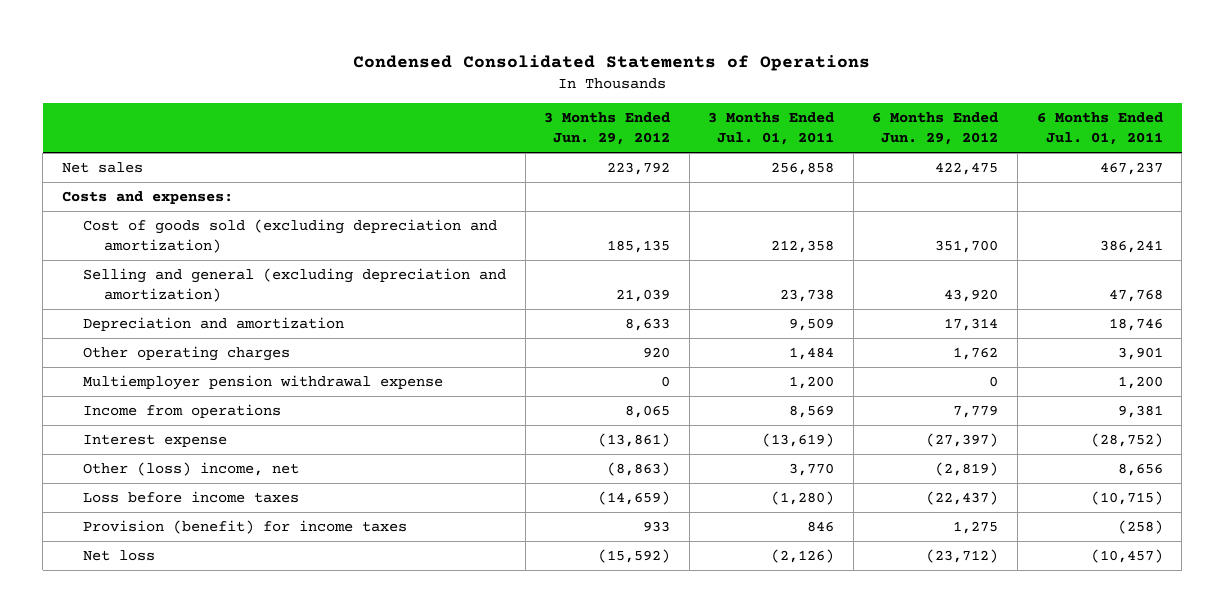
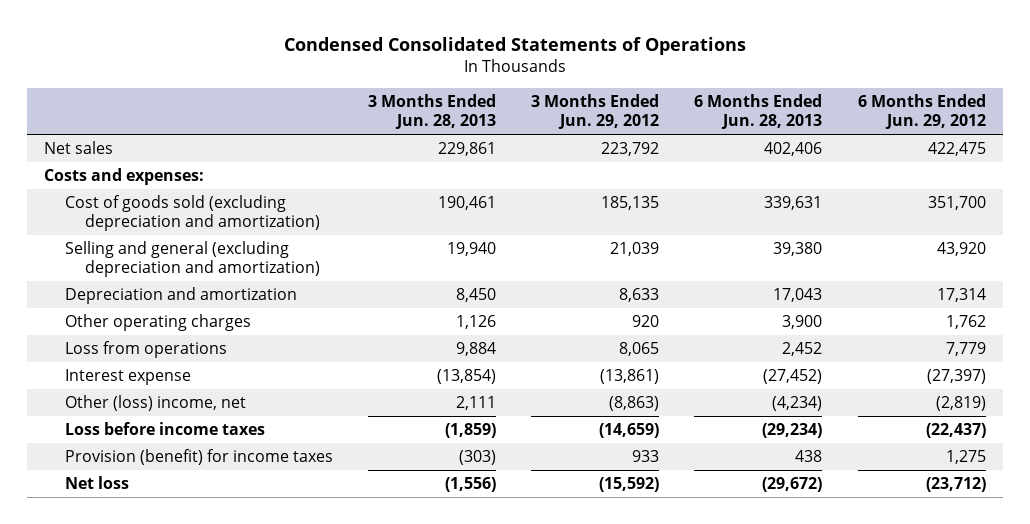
[708,112,835,145] 3 Months Ended Jul. 01, 2011 -> none
[1036,112,1163,145] 6 Months Ended Jul. 01, 2011 -> none
none -> [367,94,496,130] 3 Months Ended Jun. 28, 2013
none -> [694,94,823,130] 6 Months Ended Jun. 28, 2013
[83,375,444,391] Multiemployer pension withdrawal expense -> none
[83,404,282,419] Income from operations -> [64,341,227,359] Loss from operations

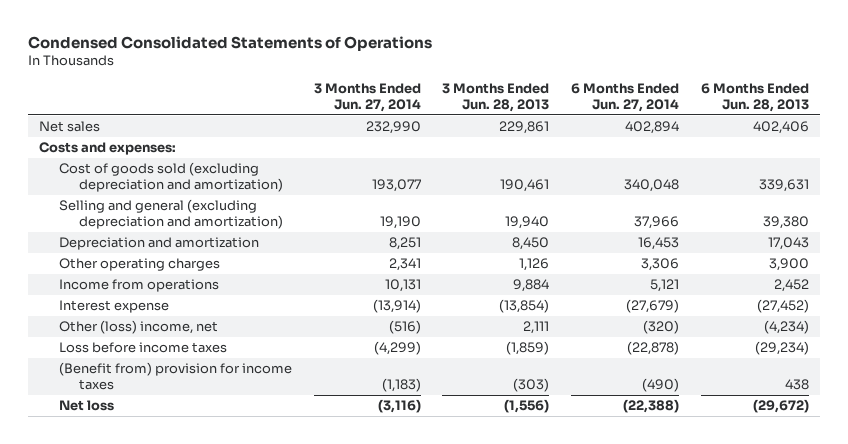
[531,94,660,130] 3 Months Ended Jun. 29, 2012 -> none
[857,94,986,130] 6 Months Ended Jun. 29, 2012 -> none
none -> [313,83,421,112] 3 Months Ended Jun. 27, 2014
none -> [571,83,680,112] 6 Months Ended Jun. 27, 2014
[64,341,227,359] Loss from operations -> [58,279,219,293] Income from operations
[64,449,333,466] Provision (benefit) for income taxes -> [58,362,292,390] (Benefit from) provision for income taxes

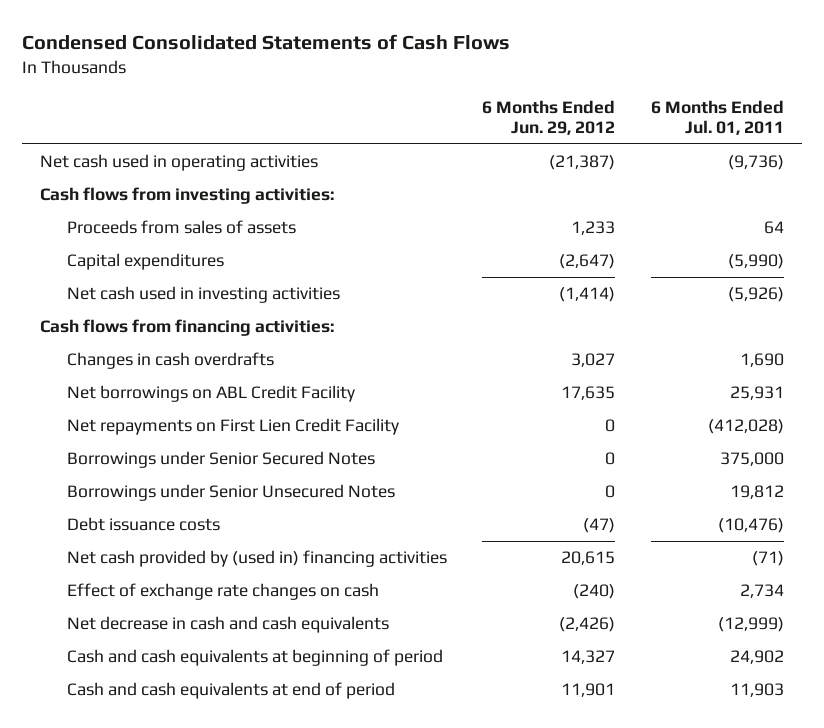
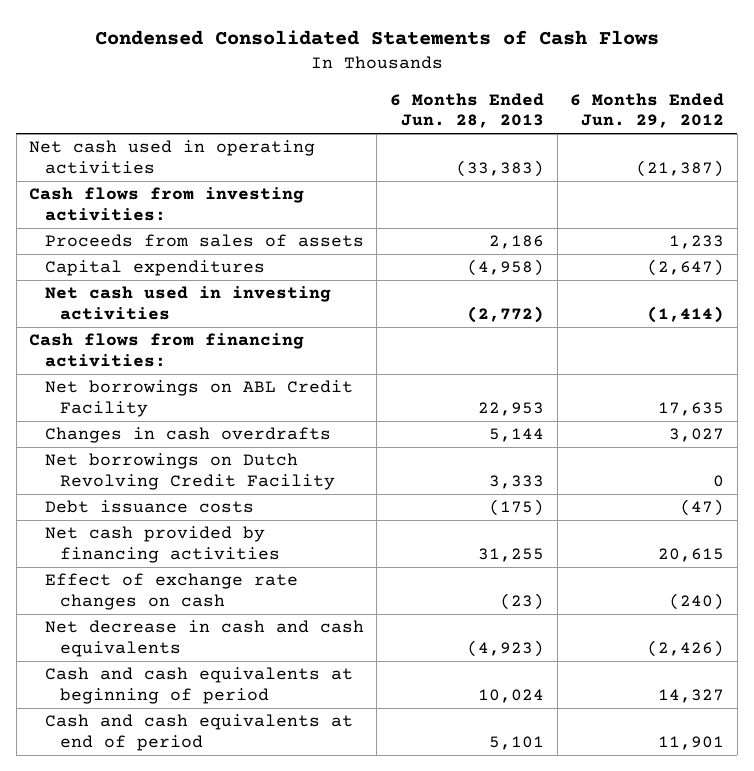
[650,99,784,135] 6 Months Ended Jul. 01, 2011 -> none
none -> [390,92,545,129] 6 Months Ended Jun. 28, 2013
[66,418,399,436] Net repayments on First Lien Credit Facility -> none
[66,451,375,469] Borrowings under Senior Secured Notes -> none
[66,484,395,502] Borrowings under Senior Unsecured Notes -> none
[66,352,274,370] Changes in cash overdrafts -> [44,427,331,444] Changes in cash overdrafts
none -> [44,453,336,491] Net borrowings on Dutch Revolving Credit Facility
[66,550,447,568] Net cash provided by (used in) financing activities -> [44,526,281,564] Net cash provided by financing activities

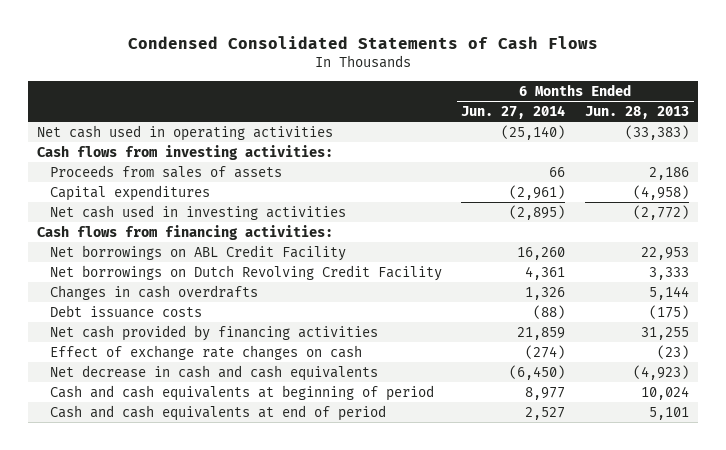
[570,92,725,129] 6 Months Ended Jun. 29, 2012 -> none
none -> [461,104,566,119] Jun. 27, 2014
[44,427,331,444] Changes in cash overdrafts -> [50,284,259,300] Changes in cash overdrafts

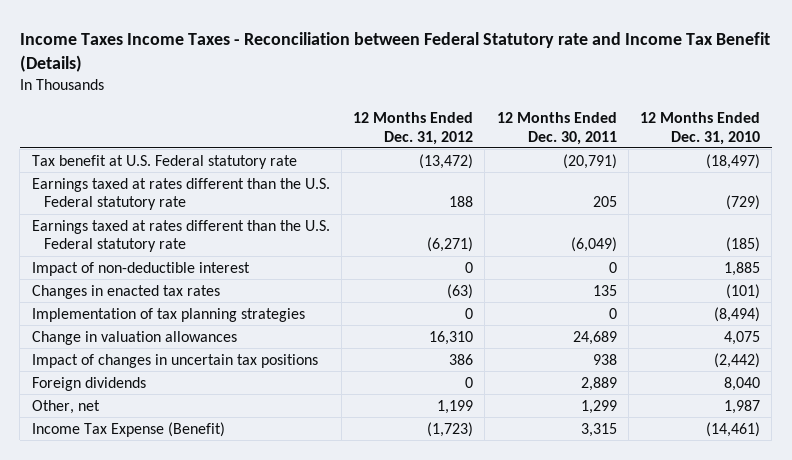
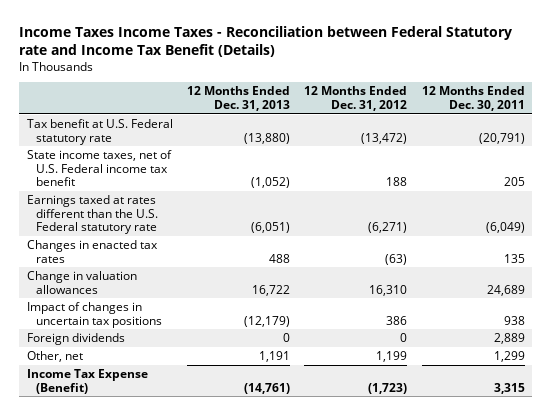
[639,111,760,145] 12 Months Ended Dec. 31, 2010 -> none
none -> [186,86,290,112] 12 Months Ended Dec. 31, 2013
[31,177,330,211] Earnings taxed at rates different than the U.S. Federal statutory rate -> [26,150,172,187] State income taxes, net of U.S. Federal income tax benefit
[31,261,250,276] Impact of non-deductible interest -> none
[31,307,305,322] Implementation of tax planning strategies -> none

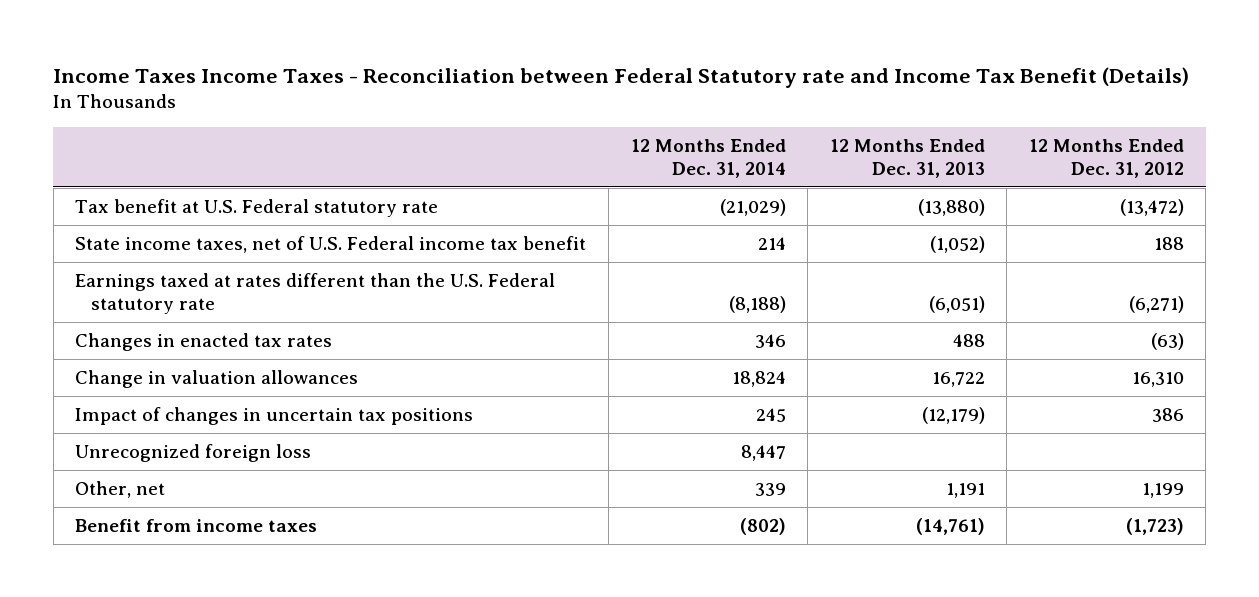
[421,86,525,112] 12 Months Ended Dec. 30, 2011 -> none
none -> [630,138,786,178] 12 Months Ended Dec. 31, 2014
[26,333,125,346] Foreign dividends -> none
none -> [75,443,312,462] Unrecognized foreign loss
[26,369,148,394] Income Tax Expense (Benefit) -> [75,518,318,532] Benefit from income taxes

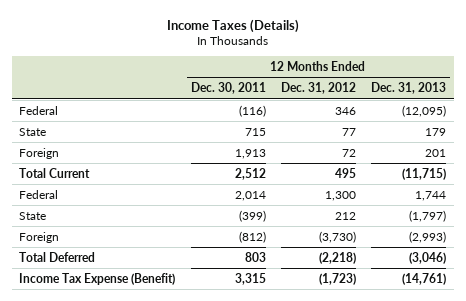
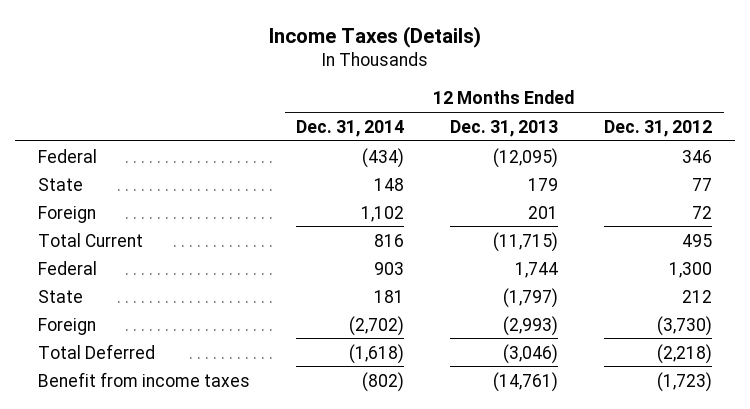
[190,82,266,95] Dec. 30, 2011 -> none
none -> [296,119,405,137] Dec. 31, 2014
[19,272,176,285] Income Tax Expense (Benefit) -> [38,371,251,387] Benefit from income taxes

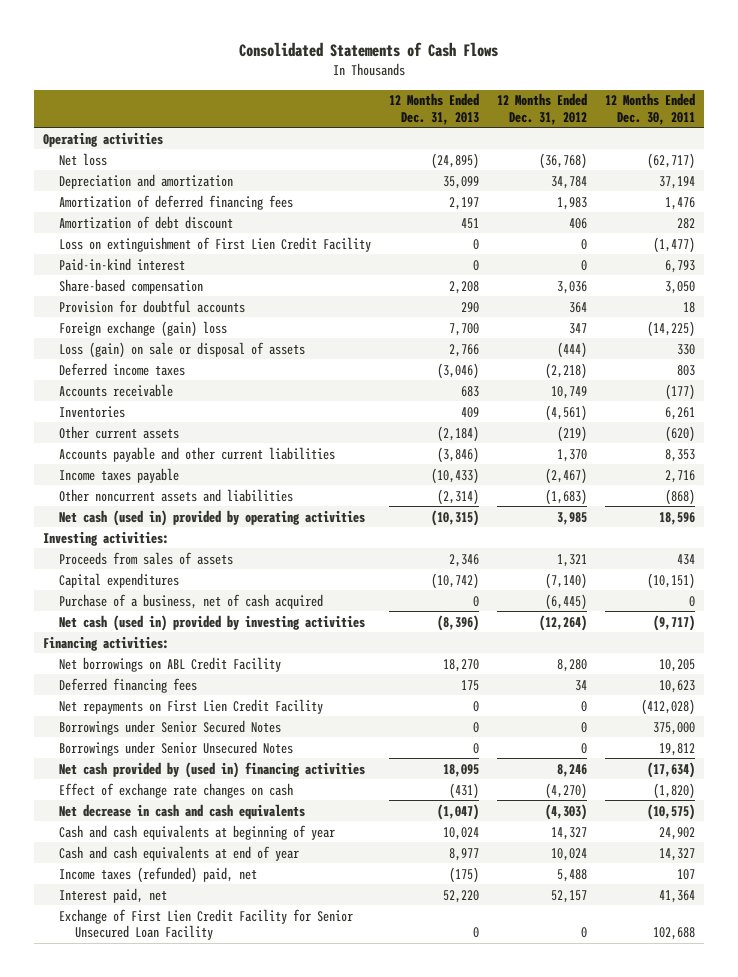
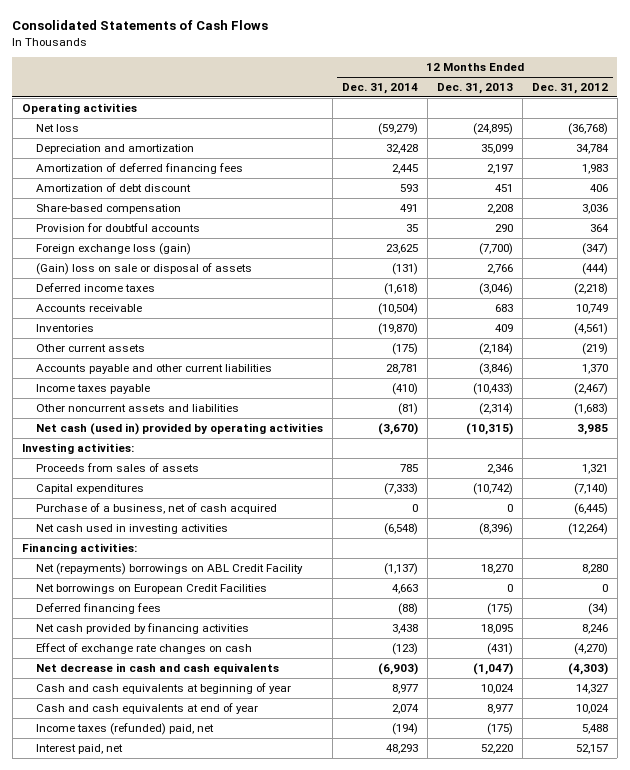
[604,93,695,125] 12 Months Ended Dec. 30, 2011 -> none
none -> [342,83,419,95] Dec. 31, 2014
[59,236,372,252] Loss on extinguishment of First Lien Credit Facility -> none
[59,257,186,271] Paid-in-kind interest -> none
[59,320,228,337] Foreign exchange (gain) loss -> [36,243,192,256] Foreign exchange loss (gain)
[449,322,480,336] 7,700 -> [478,243,513,256] (7,700)
[568,322,587,334] 347 -> [581,243,608,256] (347)
[59,341,306,358] Loss (gain) on sale or disposal of assets -> [36,263,253,276] (Gain) loss on sale or disposal of assets
[59,614,366,631] Net cash (used in) provided by investing activities -> [36,524,229,535] Net cash used in investing activities
[59,698,324,714] Net repayments on First Lien Credit Facility -> none
[59,719,282,735] Borrowings under Senior Secured Notes -> none
[59,740,294,756] Borrowings under Senior Unsecured Notes -> none
[59,656,282,672] Net borrowings on ABL Credit Facility -> [36,563,304,576] Net (repayments) borrowings on ABL Credit Facility
none -> [36,584,268,595] Net borrowings on European Credit Facilities
[461,679,480,691] 175 -> [486,603,513,616] (175)
[574,679,587,691] 34 -> [587,603,608,616] (34)
[59,761,366,778] Net cash provided by (used in) financing activities -> [36,623,250,635] Net cash provided by financing activities
[59,908,354,941] Exchange of First Lien Credit Facility for Senior Unsecured Loan Facility -> none

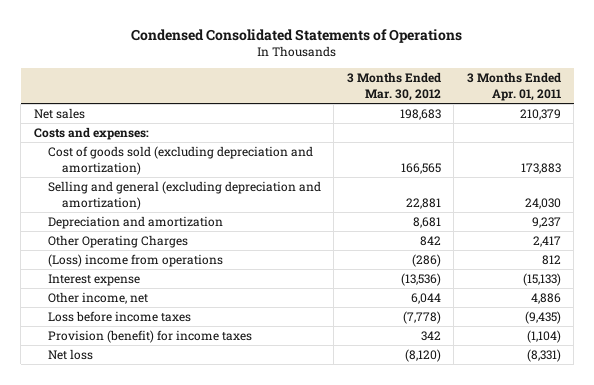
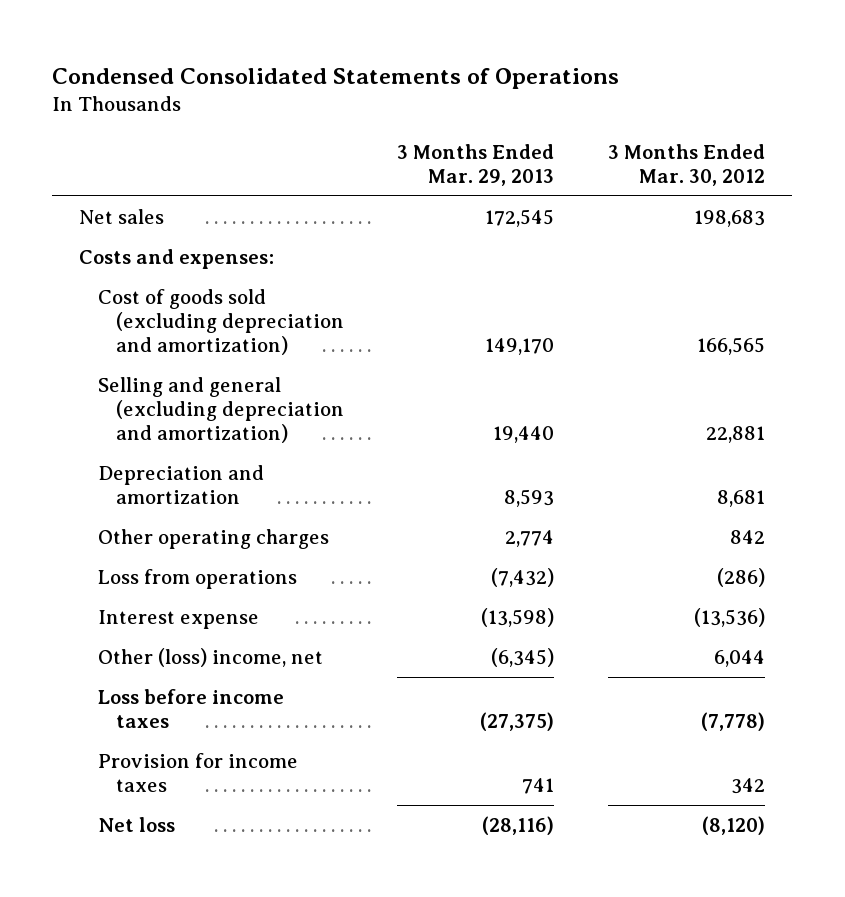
[466,72,561,102] 3 Months Ended Apr. 01, 2011 -> none
none -> [397,143,555,186] 3 Months Ended Mar. 29, 2013
[47,235,188,249] Other Operating Charges -> [97,529,329,550] Other operating charges
[47,254,223,268] (Loss) income from operations -> [97,569,297,590] Loss from operations
[47,292,148,305] Other income, net -> [97,648,323,668] Other (loss) income, net
[47,330,252,344] Provision (benefit) for income taxes -> [97,753,298,793] Provision for income taxes

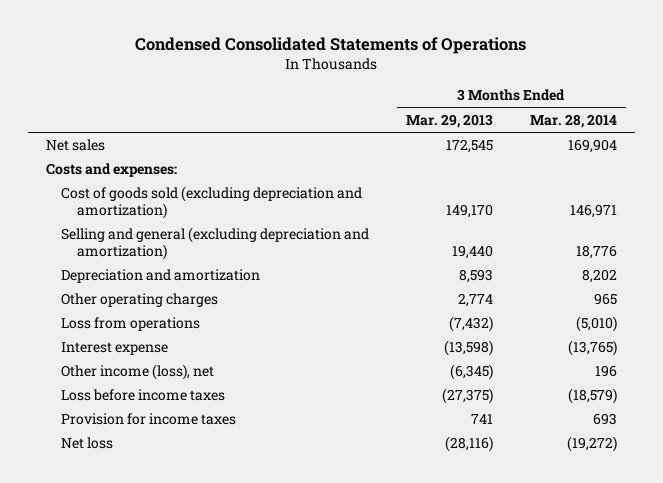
[608,143,766,186] 3 Months Ended Mar. 30, 2012 -> none
none -> [529,113,617,128] Mar. 28, 2014
[97,648,323,668] Other (loss) income, net -> [61,364,215,381] Other income (loss), net

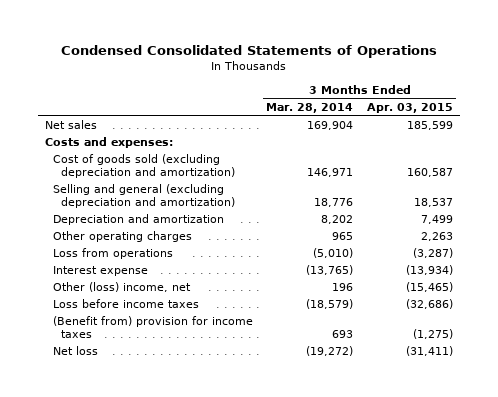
[406,113,494,128] Mar. 29, 2013 -> none
none -> [366,102,453,113] Apr. 03, 2015
[61,364,215,381] Other income (loss), net -> [52,281,191,292] Other (loss) income, net
[61,413,237,426] Provision for income taxes -> [52,315,253,338] (Benefit from) provision for income taxes

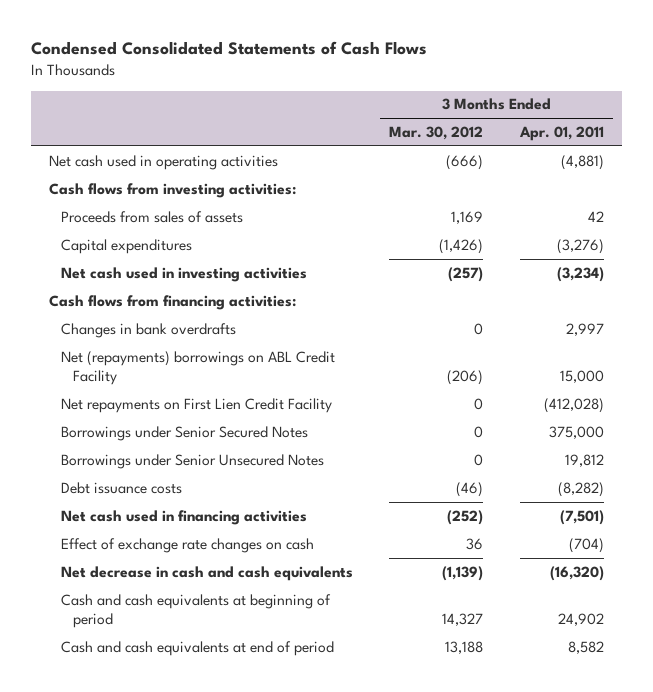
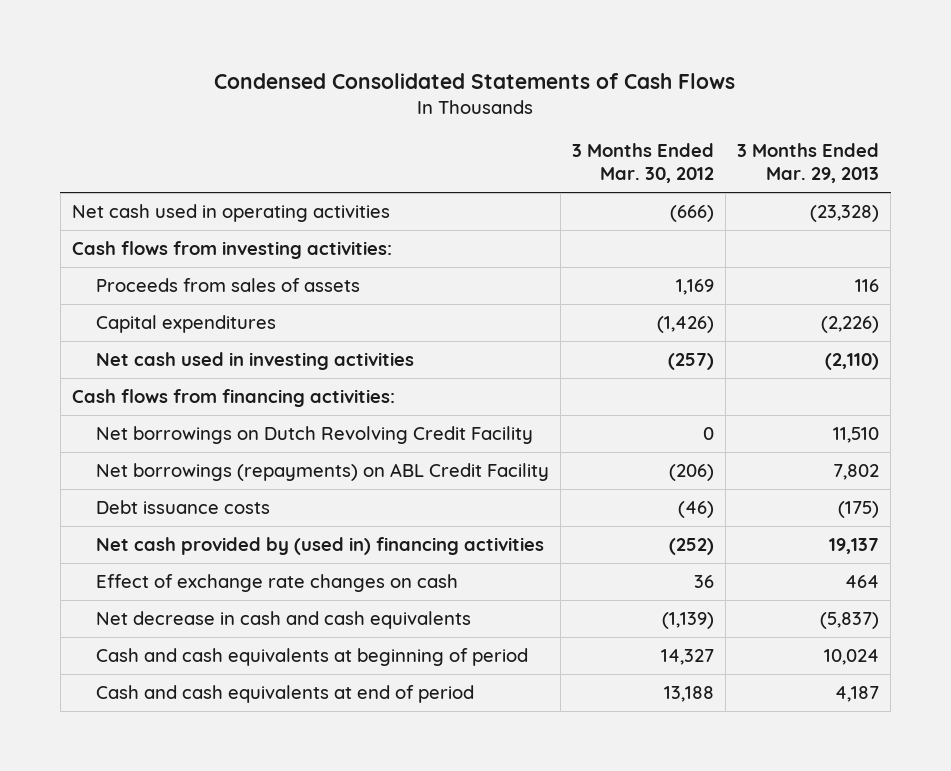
[518,125,604,141] Apr. 01, 2011 -> none
none -> [737,143,880,184] 3 Months Ended Mar. 29, 2013
[60,322,236,338] Changes in bank overdrafts -> none
[60,397,332,413] Net repayments on First Lien Credit Facility -> none
[60,425,308,441] Borrowings under Senior Secured Notes -> none
[60,453,324,469] Borrowings under Senior Unsecured Notes -> none
none -> [95,426,533,445] Net borrowings on Dutch Revolving Credit Facility
[60,350,335,386] Net (repayments) borrowings on ABL Credit Facility -> [95,463,549,482] Net borrowings (repayments) on ABL Credit Facility
[60,509,307,525] Net cash used in financing activities -> [95,537,544,556] Net cash provided by (used in) financing activities

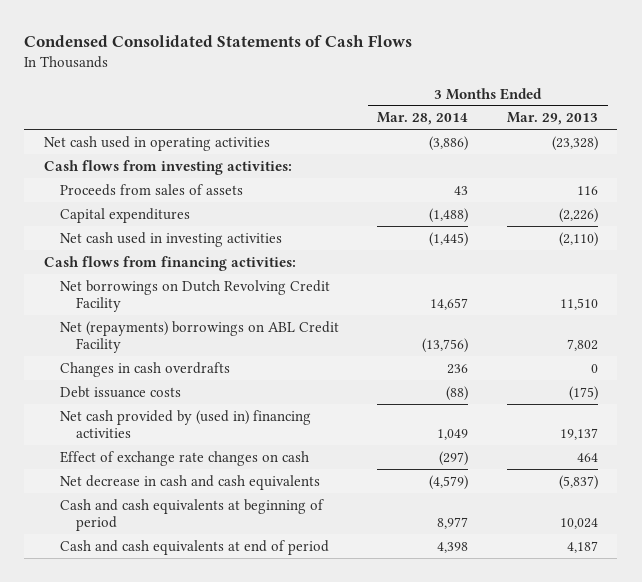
[571,143,714,184] 3 Months Ended Mar. 30, 2012 -> none
none -> [377,112,469,126] Mar. 28, 2014
[95,463,549,482] Net borrowings (repayments) on ABL Credit Facility -> [59,320,339,353] Net (repayments) borrowings on ABL Credit Facility
none -> [59,361,230,377] Changes in cash overdrafts

